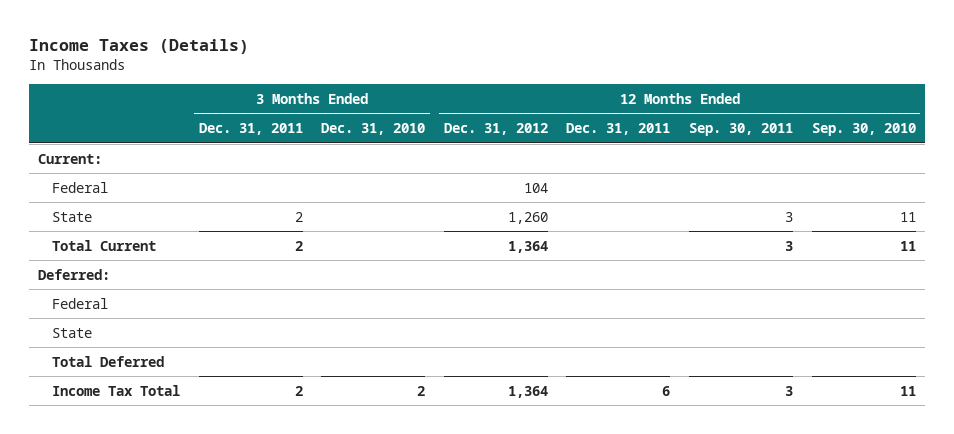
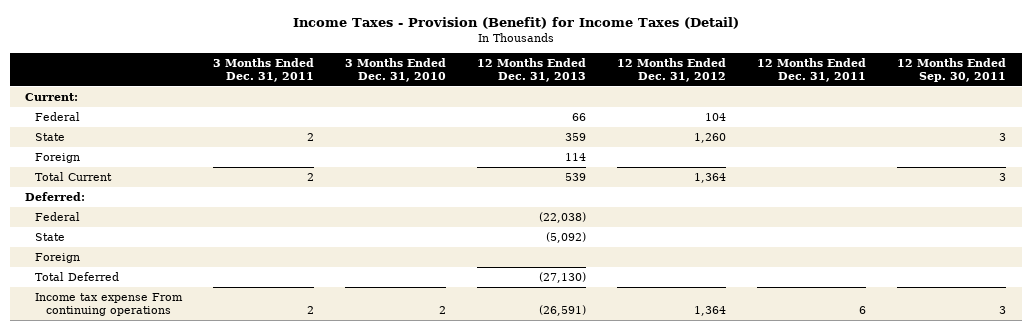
[28,38,249,54] Income Taxes (Details) -> [292,16,739,29] Income Taxes - Provision (Benefit) for Income Taxes (Detail)
[811,123,916,137] Sep. 30, 2010 -> none
none -> [477,57,587,82] 12 Months Ended Dec. 31, 2013
none -> [35,152,81,163] Foreign
none -> [35,252,81,263] Foreign
[51,384,180,396] Income Tax Total -> [35,292,184,316] Income tax expense From continuing operations

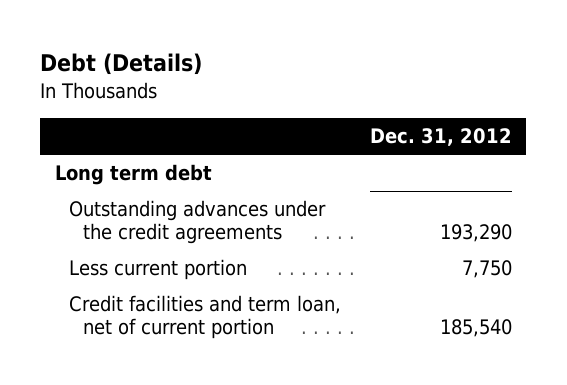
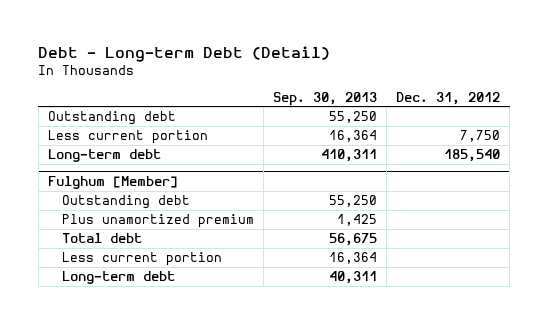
[40,53,203,76] Debt (Details) -> [38,45,331,62] Debt - Long-term Debt (Detail)
none -> [272,91,377,106] Sep. 30, 2013
[54,164,212,186] Long term debt -> none
[68,200,326,245] Outstanding advances under the credit agreements -> none
none -> [47,111,176,126] Outstanding debt
[68,295,341,340] Credit facilities and term loan, net of current portion -> [47,149,161,163] Long-term debt
none -> [47,175,178,189] Fulghum [Member]
none -> [61,195,190,210] Outstanding debt
none -> [61,214,254,229] Plus unamortized premium
none -> [61,233,142,244] Total debt
none -> [61,252,222,267] Less current portion
none -> [61,271,175,285] Long-term debt

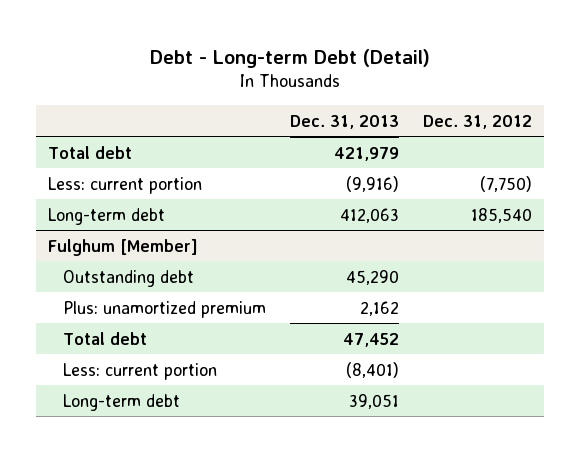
[272,91,377,106] Sep. 30, 2013 -> none
none -> [290,114,400,129] Dec. 31, 2013
[47,111,176,126] Outstanding debt -> none
none -> [48,145,133,159] Total debt
[47,130,208,145] Less current portion -> [48,176,203,194] Less: current portion
[460,130,501,143] 7,750 -> [480,175,533,192] (7,750)
[61,214,254,229] Plus unamortized premium -> [63,300,267,318] Plus: unamortized premium
[61,252,222,267] Less current portion -> [63,362,218,380] Less: current portion

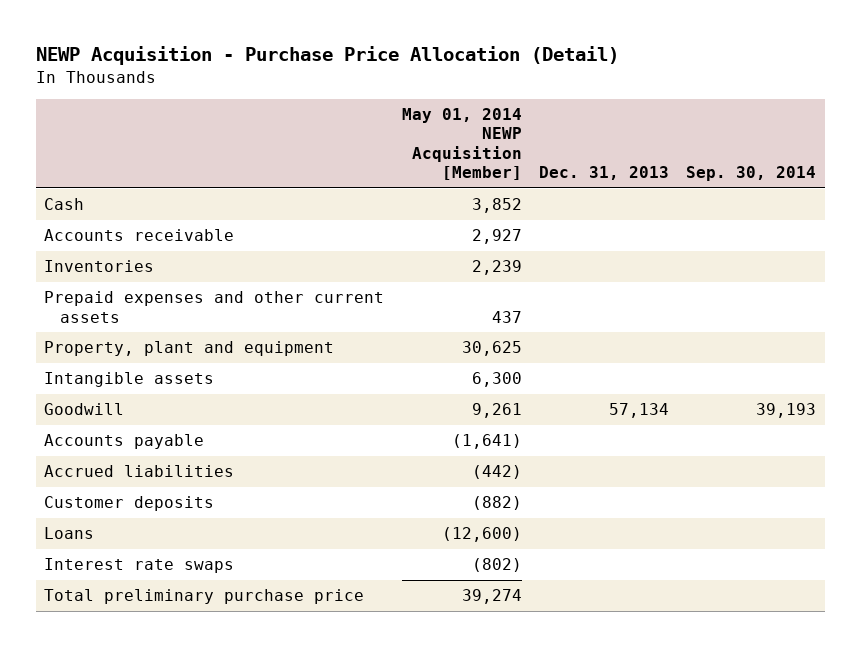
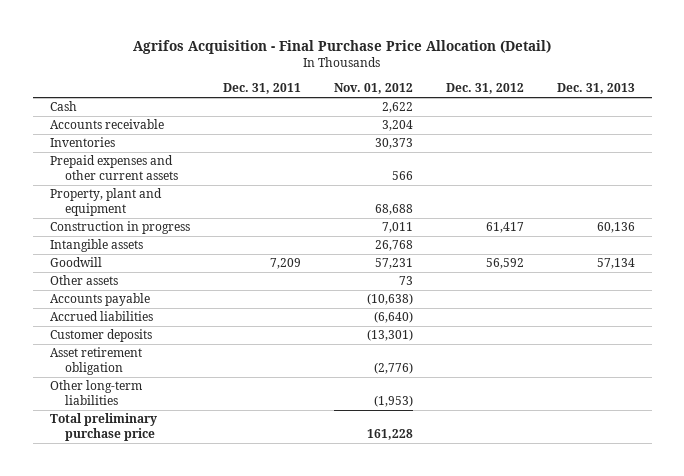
[35,45,619,65] NEWP Acquisition - Purchase Price Allocation (Detail) -> [133,40,552,55] Agrifos Acquisition - Final Purchase Price Allocation (Detail)
[401,107,522,181] May 01, 2014 NEWP Acquisition [Member] -> none
[686,166,817,182] Sep. 30, 2014 -> none
none -> [222,83,301,95] Dec. 31, 2011
none -> [333,83,413,95] Nov. 01, 2012
none -> [445,83,524,95] Dec. 31, 2012
none -> [49,221,190,235] Construction in progress
none -> [49,275,118,286] Other assets
[44,527,95,540] Loans -> none
[44,558,235,574] Interest rate swaps -> none
none -> [49,347,142,375] Asset retirement obligation
none -> [49,380,142,405] Other long-term liabilities

